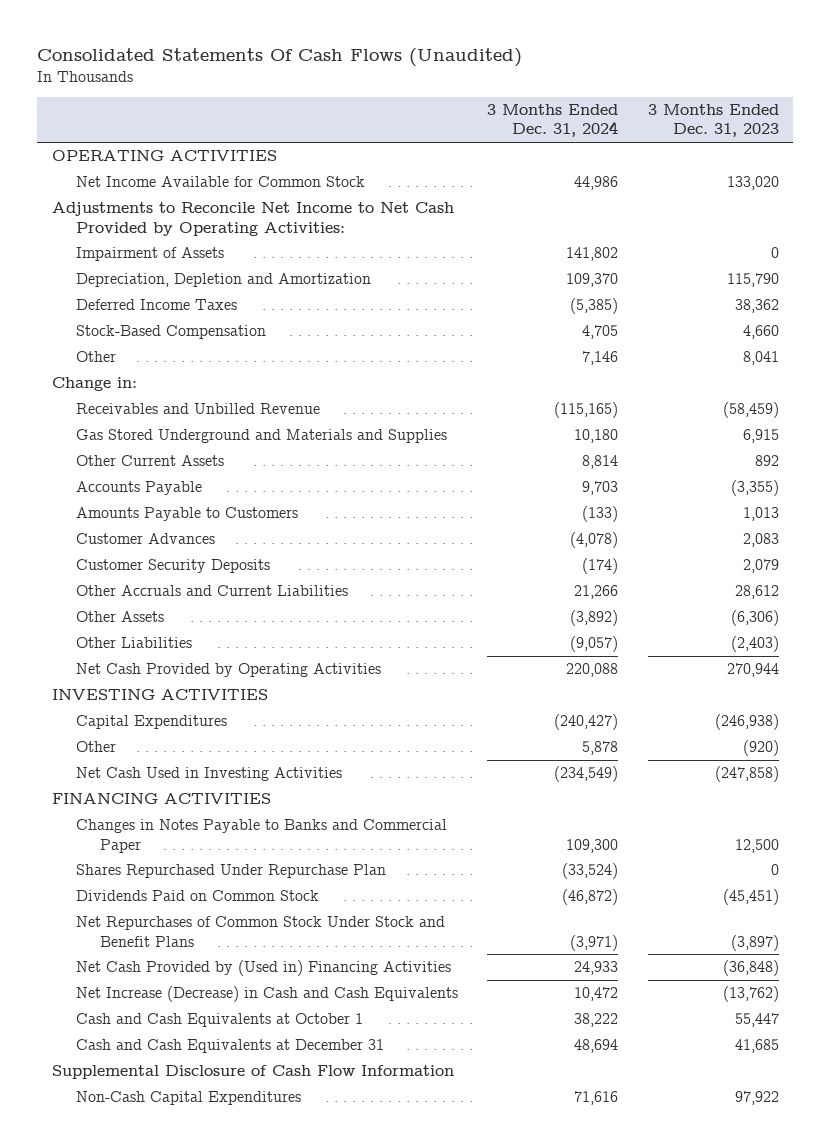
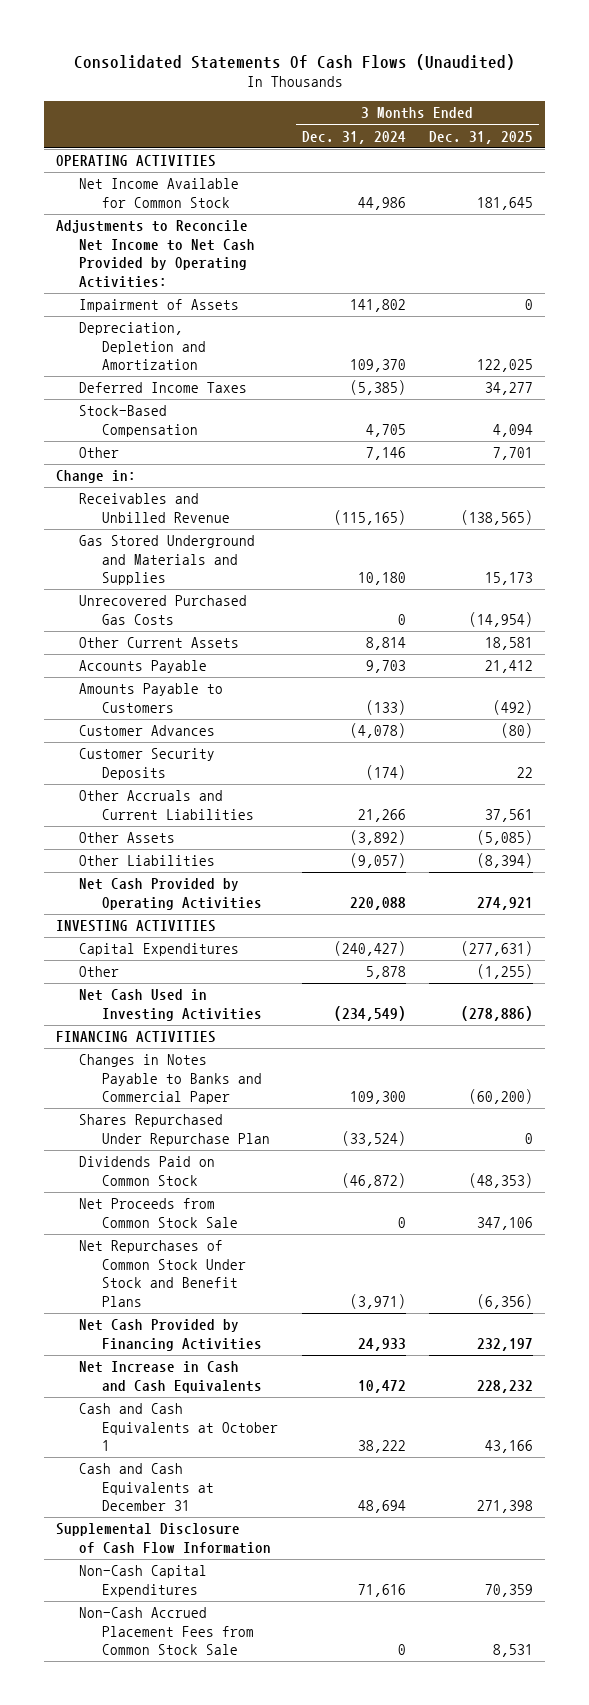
[647,104,779,138] 3 Months Ended Dec. 31, 2023 -> none
none -> [429,130,534,144] Dec. 31, 2025
none -> [78,595,247,625] Unrecovered Purchased Gas Costs
none -> [78,1198,238,1228] Net Proceeds from Common Stock Sale
[75,960,451,977] Net Cash Provided by (Used in) Financing Activities -> [78,1319,262,1351] Net Cash Provided by Financing Activities
[75,986,458,1003] Net Increase (Decrease) in Cash and Cash Equivalents -> [78,1361,262,1393] Net Increase in Cash and Cash Equivalents
none -> [78,1607,254,1656] Non-Cash Accrued Placement Fees from Common Stock Sale

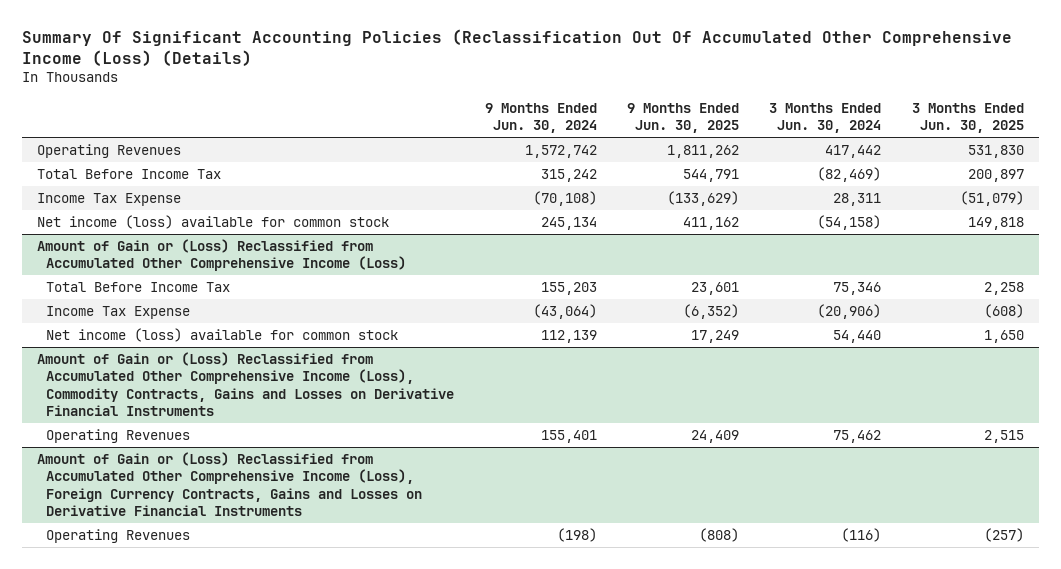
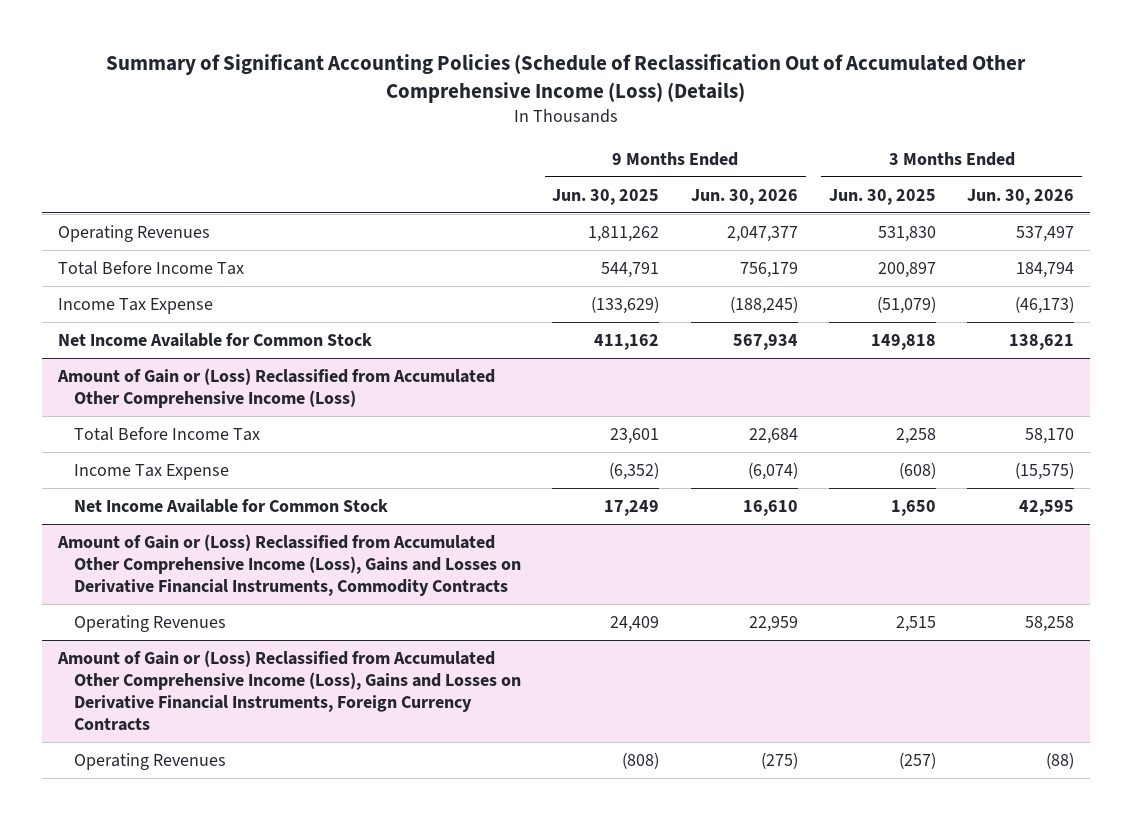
[21,28,1012,67] Summary Of Significant Accounting Policies (Reclassification Out Of Accumulated Other Comprehensive Income (Loss) (Details) -> [106,54,1027,104] Summary of Significant Accounting Policies (Schedule of Reclassification Out of Accumulated Other Comprehensive Income (Loss) (Details)
[484,103,597,134] 9 Months Ended Jun. 30, 2024 -> none
[769,103,882,134] 3 Months Ended Jun. 30, 2024 -> none
none -> [690,188,798,205] Jun. 30, 2026
none -> [967,188,1075,205] Jun. 30, 2026
[36,214,389,229] Net income (loss) available for common stock -> [57,332,372,347] Net Income Available for Common Stock
[46,327,399,342] Net income (loss) available for common stock -> [74,498,389,513] Net Income Available for Common Stock
[36,351,455,416] Amount of Gain or (Loss) Reclassified from Accumulated Other Comprehensive Income (Loss), Commodity Contracts, Gains and Losses on Derivative Financial Instruments -> [56,533,522,596] Amount of Gain or (Loss) Reclassified from Accumulated Other Comprehensive Income (Loss), Gains and Losses on Derivative Financial Instruments, Commodity Contracts
[36,451,423,516] Amount of Gain or (Loss) Reclassified from Accumulated Other Comprehensive Income (Loss), Foreign Currency Contracts, Gains and Losses on Derivative Financial Instruments -> [56,649,522,731] Amount of Gain or (Loss) Reclassified from Accumulated Other Comprehensive Income (Loss), Gains and Losses on Derivative Financial Instruments, Foreign Currency Contracts

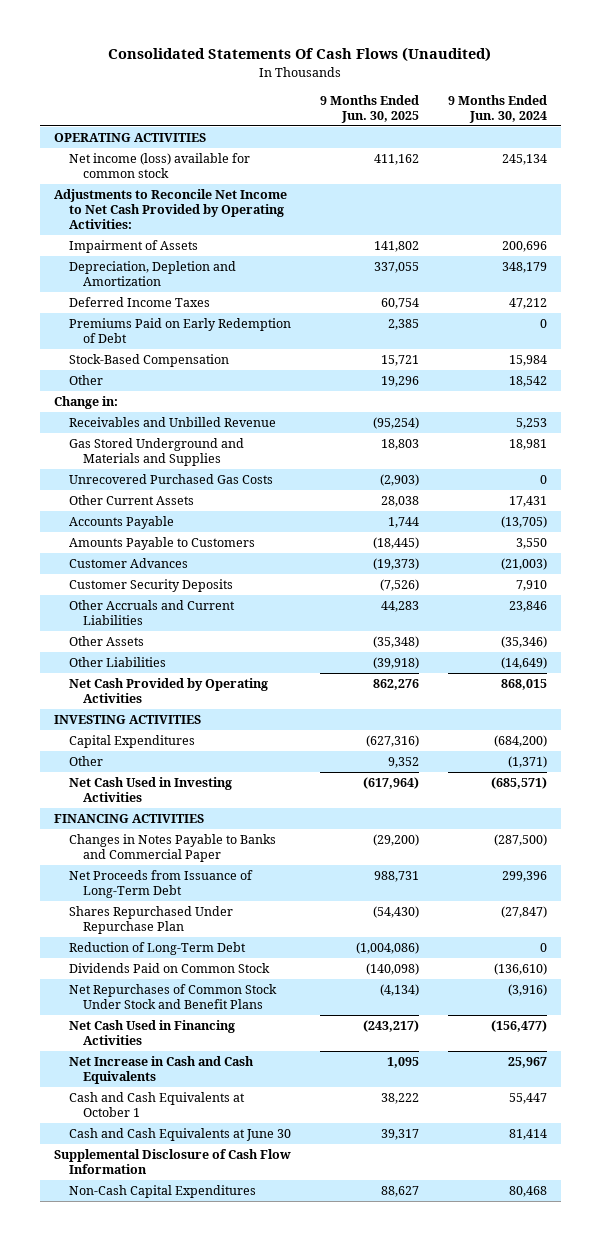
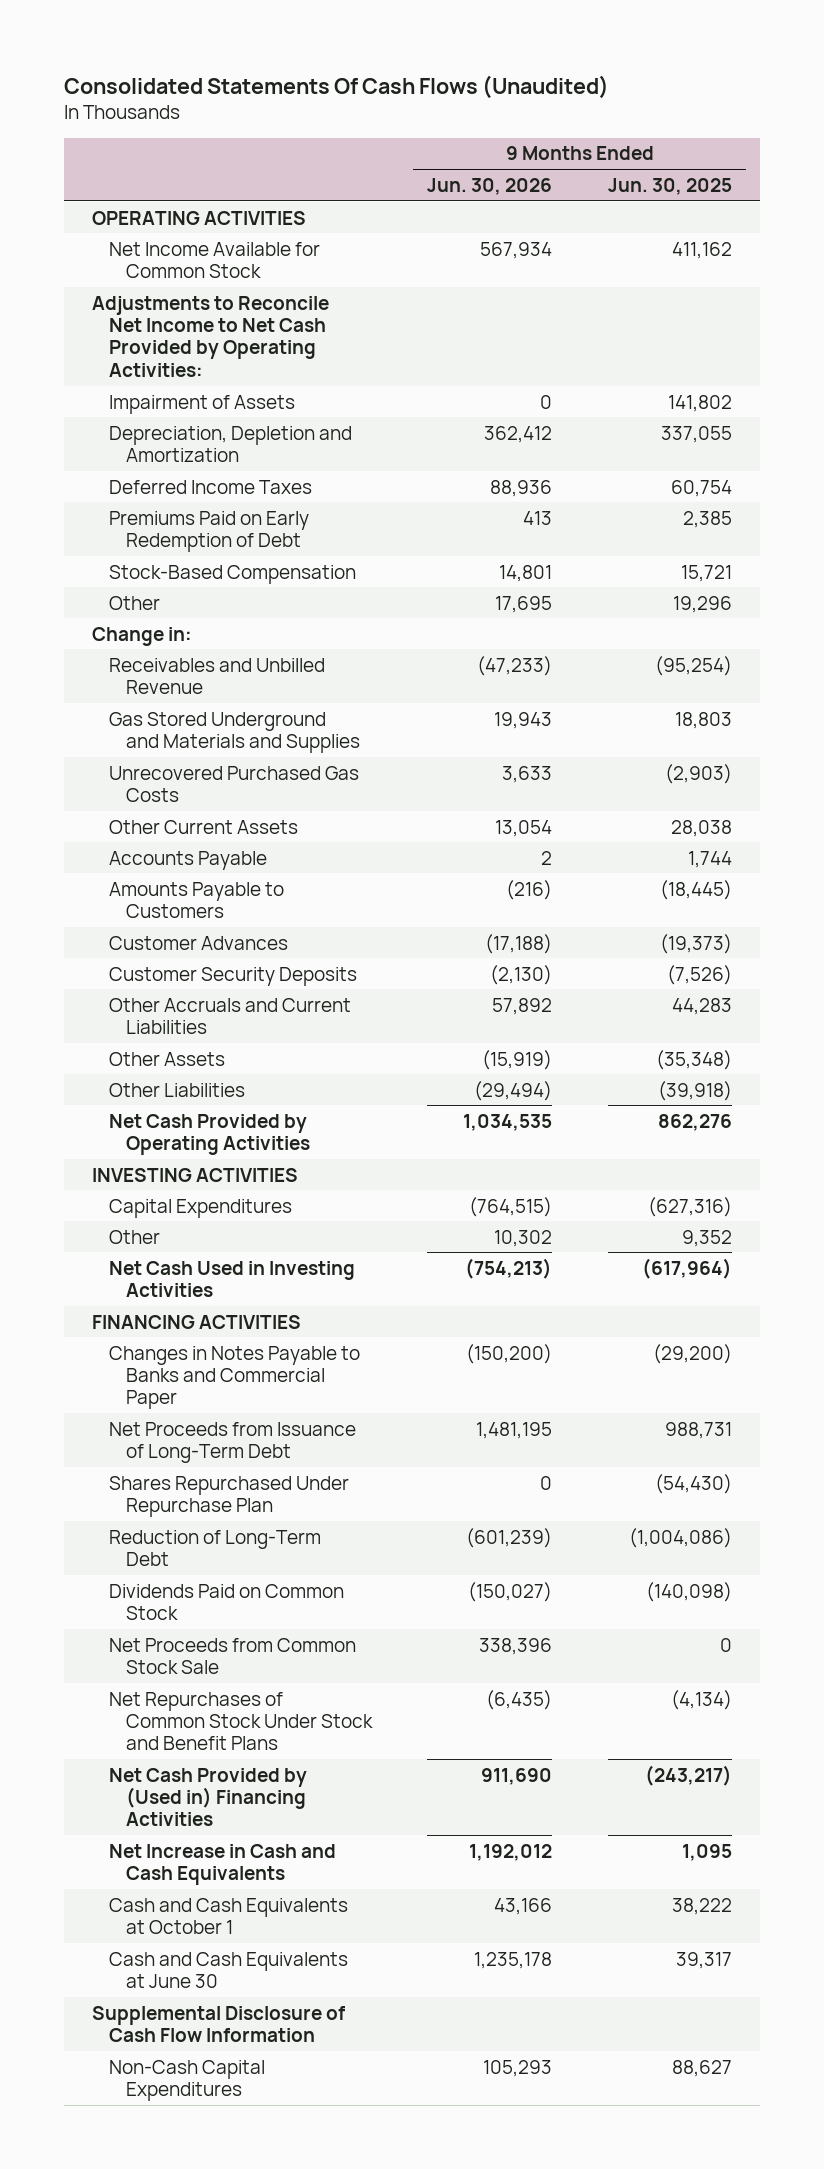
[447,94,547,123] 9 Months Ended Jun. 30, 2024 -> none
none -> [427,177,553,195] Jun. 30, 2026
[68,153,250,179] Net income (loss) available for common stock -> [109,241,321,278] Net Income Available for Common Stock
none -> [109,1637,357,1674] Net Proceeds from Common Stock Sale
[68,1020,235,1046] Net Cash Used in Financing Activities -> [109,1767,308,1827] Net Cash Provided by (Used in) Financing Activities

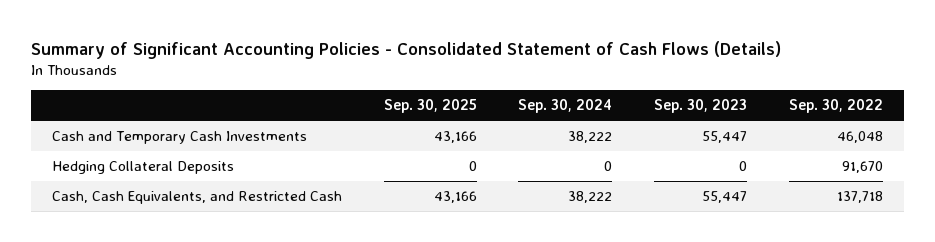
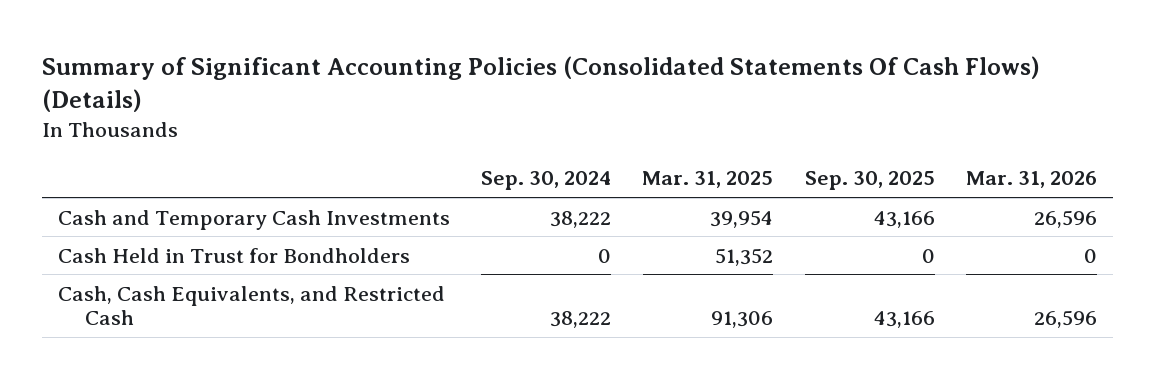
[31,40,782,59] Summary of Significant Accounting Policies - Consolidated Statement of Cash Flows (Details) -> [42,56,1041,113] Summary of Significant Accounting Policies (Consolidated Statements Of Cash Flows) (Details)
[654,99,748,114] Sep. 30, 2023 -> none
[788,99,883,114] Sep. 30, 2022 -> none
none -> [642,171,774,189] Mar. 31, 2025
none -> [966,171,1098,189] Mar. 31, 2026
[52,161,235,175] Hedging Collateral Deposits -> none
none -> [57,247,410,263] Cash Held in Trust for Bondholders

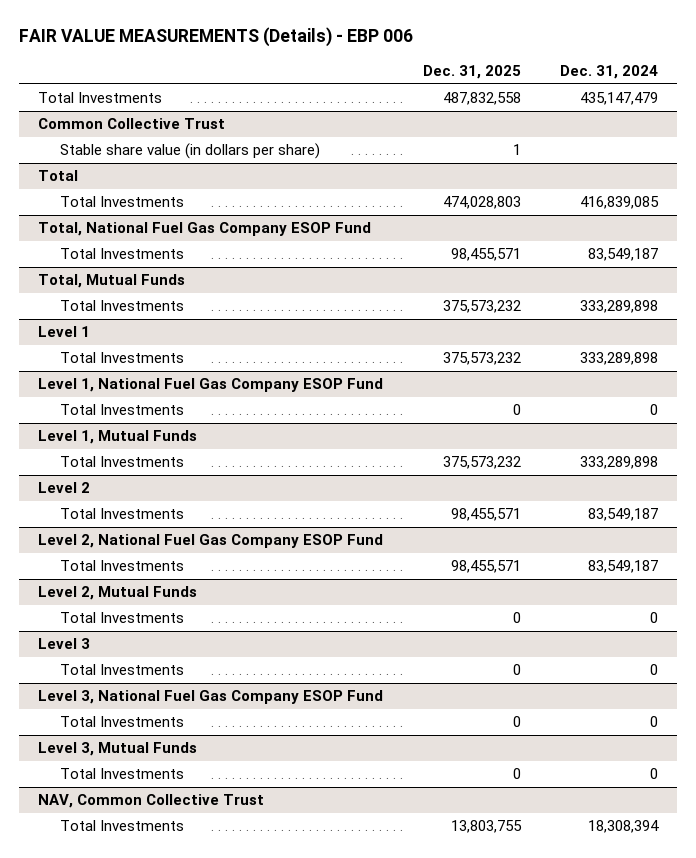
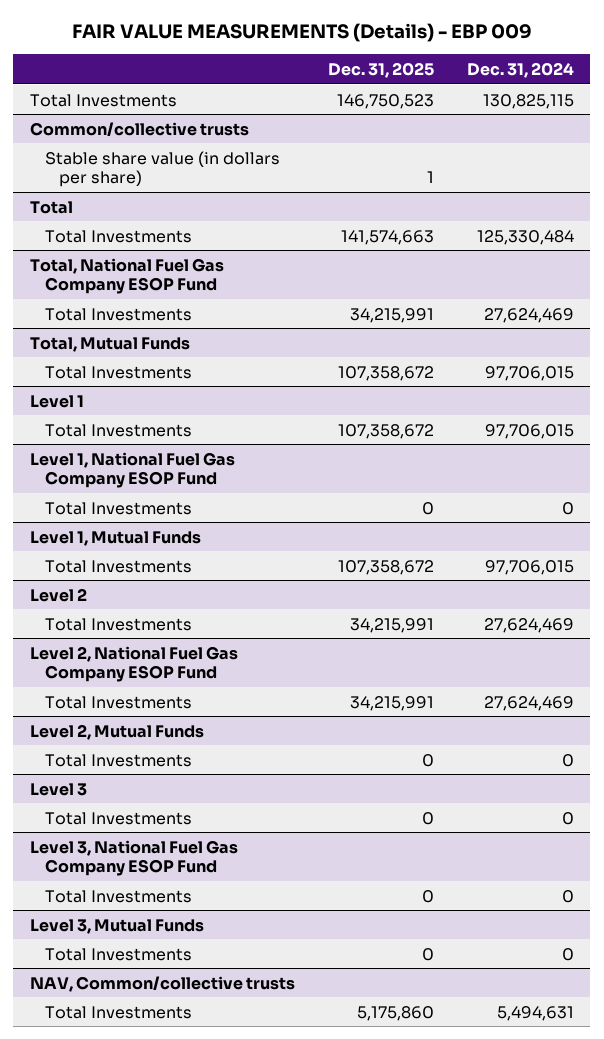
[18,27,413,48] FAIR VALUE MEASUREMENTS (Details) - EBP 006 -> [71,23,532,43] FAIR VALUE MEASUREMENTS (Details) - EBP 009
[442,92,521,106] 487,832,558 -> [336,93,434,109] 146,750,523
[579,92,658,106] 435,147,479 -> [482,93,574,109] 130,825,115
[38,118,226,130] Common Collective Trust -> [29,121,249,136] Common/collective trusts
[442,196,521,210] 474,028,803 -> [340,229,434,245] 141,574,663
[579,196,659,210] 416,839,085 -> [476,229,574,245] 125,330,484
[450,248,521,262] 98,455,571 -> [349,307,434,323] 34,215,991
[587,248,658,262] 83,549,187 -> [483,307,574,323] 27,624,469
[442,300,521,314] 375,573,232 -> [337,365,434,381] 107,358,672
[579,300,658,314] 333,289,898 -> [484,365,574,381] 97,706,015
[442,352,521,366] 375,573,232 -> [337,423,434,439] 107,358,672
[579,352,658,366] 333,289,898 -> [484,423,574,439] 97,706,015
[442,456,521,470] 375,573,232 -> [337,559,434,575] 107,358,672
[579,456,658,470] 333,289,898 -> [484,559,574,575] 97,706,015
[450,508,521,522] 98,455,571 -> [349,617,434,633] 34,215,991
[587,508,658,522] 83,549,187 -> [483,617,574,633] 27,624,469
[450,560,521,574] 98,455,571 -> [349,695,434,711] 34,215,991
[587,560,658,574] 83,549,187 -> [483,695,574,711] 27,624,469
[38,794,265,809] NAV, Common Collective Trust -> [29,975,295,992] NAV, Common/collective trusts
[450,820,522,834] 13,803,755 -> [356,1005,434,1021] 5,175,860
[587,820,659,834] 18,308,394 -> [496,1005,574,1021] 5,494,631

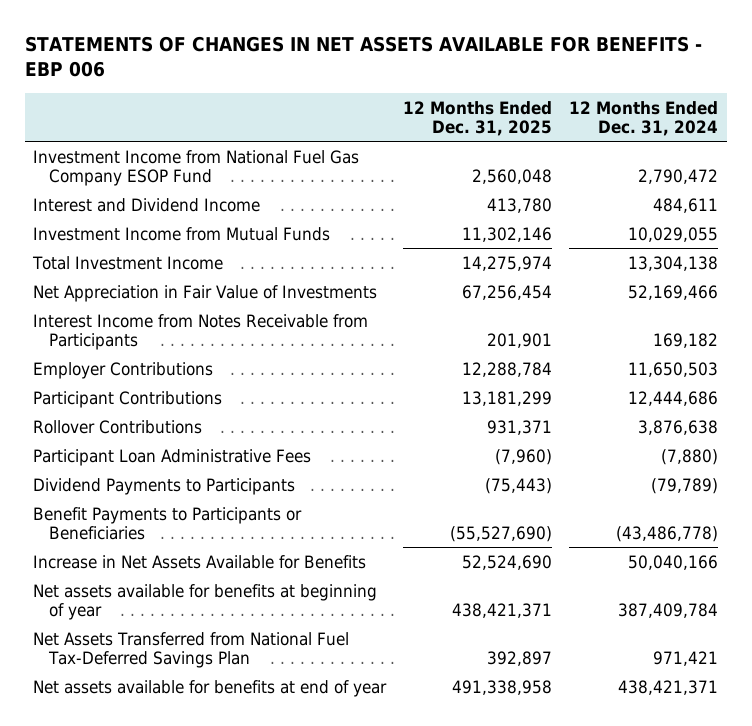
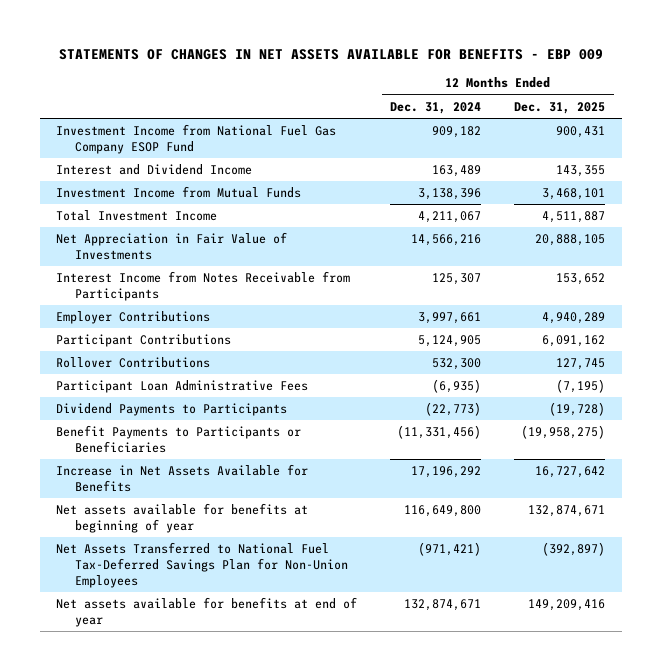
[24,35,702,78] STATEMENTS OF CHANGES IN NET ASSETS AVAILABLE FOR BENEFITS - EBP 006 -> [58,49,603,61] STATEMENTS OF CHANGES IN NET ASSETS AVAILABLE FOR BENEFITS - EBP 009
[472,168,553,184] 2,560,048 -> [556,125,606,138] 900,431
[638,168,719,184] 2,790,472 -> [432,125,482,138] 909,182
[487,197,553,213] 413,780 -> [556,164,606,177] 143,355
[653,197,719,213] 484,611 -> [432,164,482,177] 163,489
[462,226,553,242] 11,302,146 -> [542,187,606,200] 3,468,101
[628,226,719,242] 10,029,055 -> [418,187,482,200] 3,138,396
[462,255,553,271] 14,275,974 -> [542,210,606,223] 4,511,887
[628,255,719,271] 13,304,138 -> [418,210,482,223] 4,211,067
[462,284,553,300] 67,256,454 -> [535,233,606,246] 20,888,105
[628,284,719,300] 52,169,466 -> [411,233,482,246] 14,566,216
[487,332,553,348] 201,901 -> [556,272,606,285] 153,652
[653,332,719,348] 169,182 -> [432,272,482,285] 125,307
[462,361,553,377] 12,288,784 -> [542,311,606,324] 4,940,289
[628,361,719,377] 11,650,503 -> [418,311,482,324] 3,997,661
[462,390,553,406] 13,181,299 -> [542,334,606,347] 6,091,162
[628,390,719,406] 12,444,686 -> [418,334,482,347] 5,124,905
[487,419,553,435] 931,371 -> [556,357,606,370] 127,745
[638,419,719,435] 3,876,638 -> [432,357,482,370] 532,300
[495,448,553,465] (7,960) -> [556,378,606,393] (7,195)
[661,448,719,465] (7,880) -> [432,378,482,393] (6,935)
[485,477,553,494] (75,443) -> [549,401,606,416] (19,728)
[651,477,719,494] (79,789) -> [425,401,482,416] (22,773)
[450,525,553,542] (55,527,690) -> [521,424,606,439] (19,958,275)
[616,525,719,542] (43,486,778) -> [397,424,482,439] (11,331,456)
[462,554,553,570] 52,524,690 -> [535,465,606,478] 16,727,642
[628,554,719,570] 50,040,166 -> [411,465,482,478] 17,196,292
[452,602,553,618] 438,421,371 -> [528,504,606,517] 132,874,671
[618,602,719,618] 387,409,784 -> [404,504,482,517] 116,649,800
[33,631,350,668] Net Assets Transferred from National Fuel Tax-Deferred Savings Plan -> [56,541,348,588] Net Assets Transferred to National Fuel Tax-Deferred Savings Plan for Non-Union Employees
[487,650,553,666] 392,897 -> [542,541,606,556] (392,897)
[653,650,719,666] 971,421 -> [418,541,482,556] (971,421)
[452,679,553,695] 491,338,958 -> [528,598,606,611] 149,209,416
[618,679,719,695] 438,421,371 -> [404,598,482,611] 132,874,671

